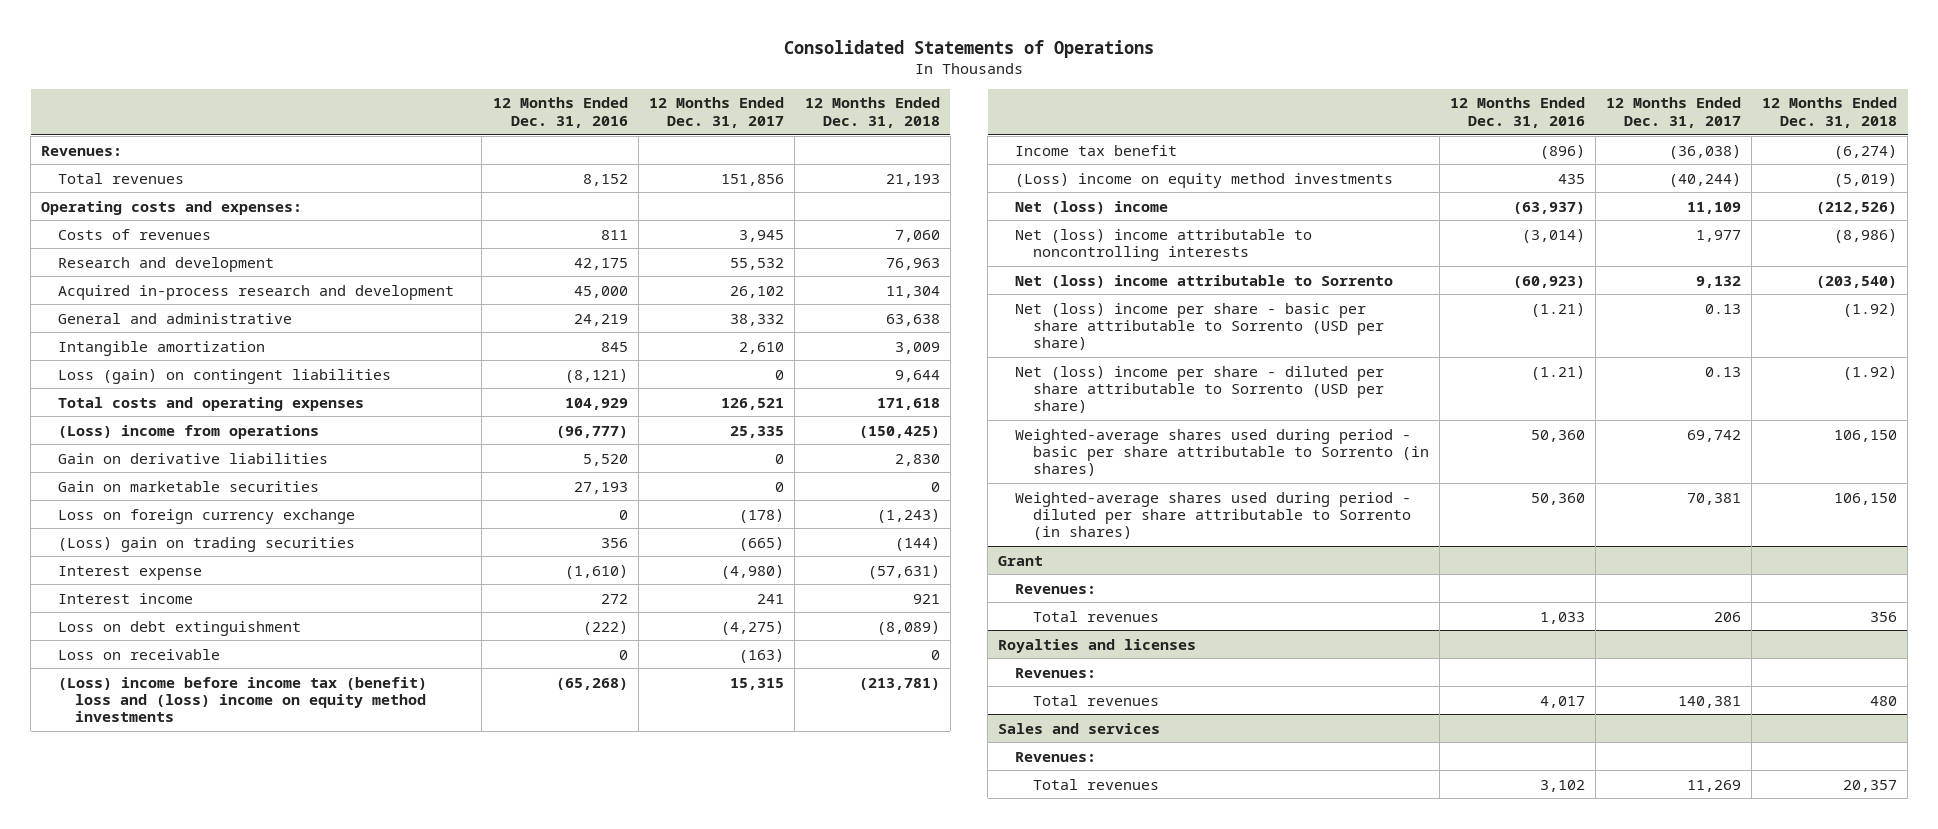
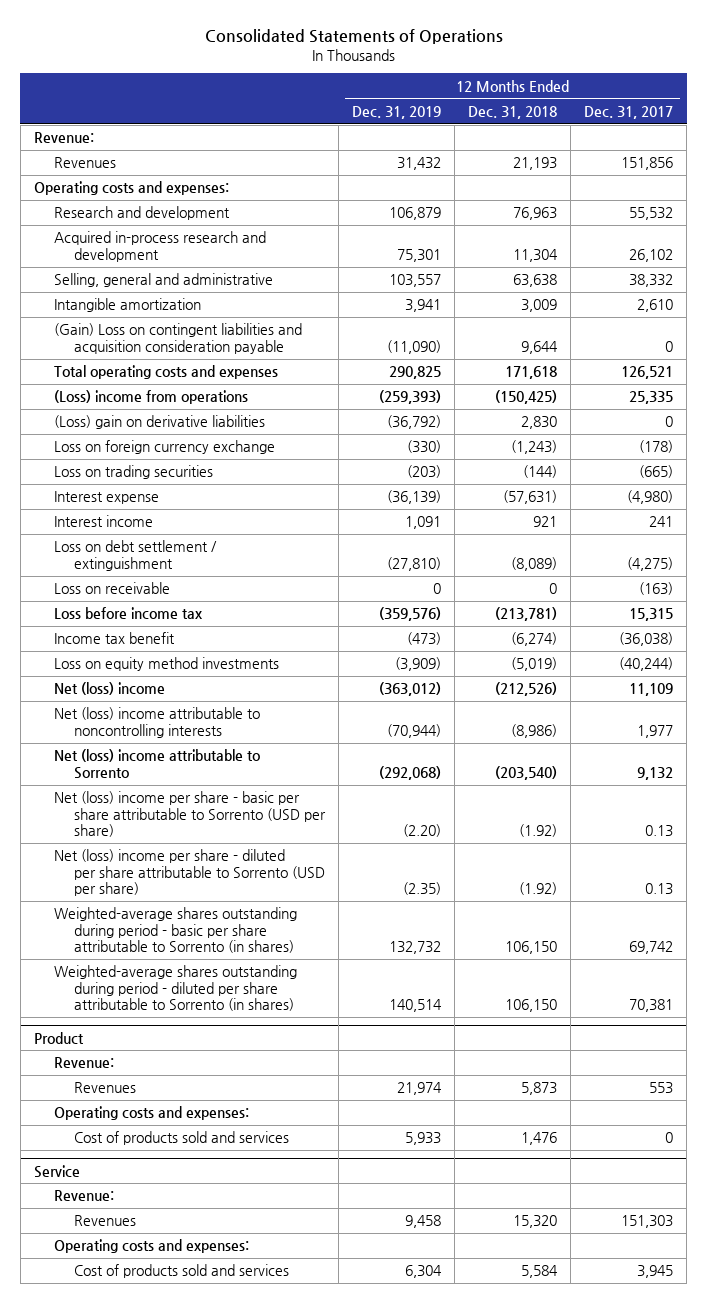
[492,97,628,128] 12 Months Ended Dec. 31, 2016 -> none
none -> [352,105,442,119] Dec. 31, 2019
[41,145,123,156] Revenues: -> [33,132,94,144] Revenue:
[58,172,185,184] Total revenues -> [53,157,116,169] Revenues
[58,228,212,240] Costs of revenues -> none
[58,312,293,324] General and administrative -> [53,273,273,288] Selling, general and administrative
[58,368,392,384] Loss (gain) on contingent liabilities -> [53,323,302,354] (Gain) Loss on contingent liabilities and acquisition consideration payable
[58,396,365,411] Total costs and operating expenses -> [53,365,278,380] Total operating costs and expenses
[58,480,320,492] Gain on marketable securities -> none
[58,452,329,464] Gain on derivative liabilities -> [53,415,265,430] (Loss) gain on derivative liabilities
[58,536,356,552] (Loss) gain on trading securities -> [53,465,213,480] Loss on trading securities
[58,620,302,636] Loss on debt extinguishment -> [53,540,217,571] Loss on debt settlement / extinguishment
[58,676,428,723] (Loss) income before income tax (benefit) loss and (loss) income on equity method investments -> [53,607,203,620] Loss before income tax
[1015,172,1394,188] (Loss) income on equity method investments -> [53,657,279,672] Loss on equity method investments
[998,555,1044,566] Grant -> none
[998,638,1197,653] Royalties and licenses -> none
[998,722,1161,734] Sales and services -> none
[1015,751,1097,762] Revenues: -> none
[1032,778,1159,790] Total revenues -> none
[1015,428,1429,477] Weighted-average shares used during period - basic per share attributable to Sorrento (in shares) -> [53,907,297,954] Weighted-average shares outstanding during period - basic per share attributable to Sorrento (in shares)
[1015,491,1412,541] Weighted-average shares used during period - diluted per share attributable to Sorrento (in shares) -> [53,965,297,1012] Weighted-average shares outstanding during period - diluted per share attributable to Sorrento (in shares)
none -> [33,1031,84,1044] Product
[1015,583,1097,594] Revenues: -> [53,1057,114,1069] Revenue:
[1032,610,1159,622] Total revenues -> [74,1082,137,1094] Revenues
[1713,611,1741,622] 206 -> [649,1082,674,1095] 553
[1869,611,1897,622] 356 -> [521,1082,558,1096] 5,873
none -> [53,1106,249,1121] Operating costs and expenses:
none -> [74,1131,290,1146] Cost of products sold and services
none -> [33,1164,80,1178] Service
[1015,667,1097,678] Revenues: -> [53,1190,114,1202] Revenue:
[1032,694,1159,706] Total revenues -> [74,1215,137,1227] Revenues
[1677,695,1741,708] 140,381 -> [621,1215,674,1229] 151,303
[1869,695,1897,706] 480 -> [513,1215,558,1229] 15,320
none -> [53,1239,249,1254] Operating costs and expenses:
none -> [74,1264,290,1279] Cost of products sold and services

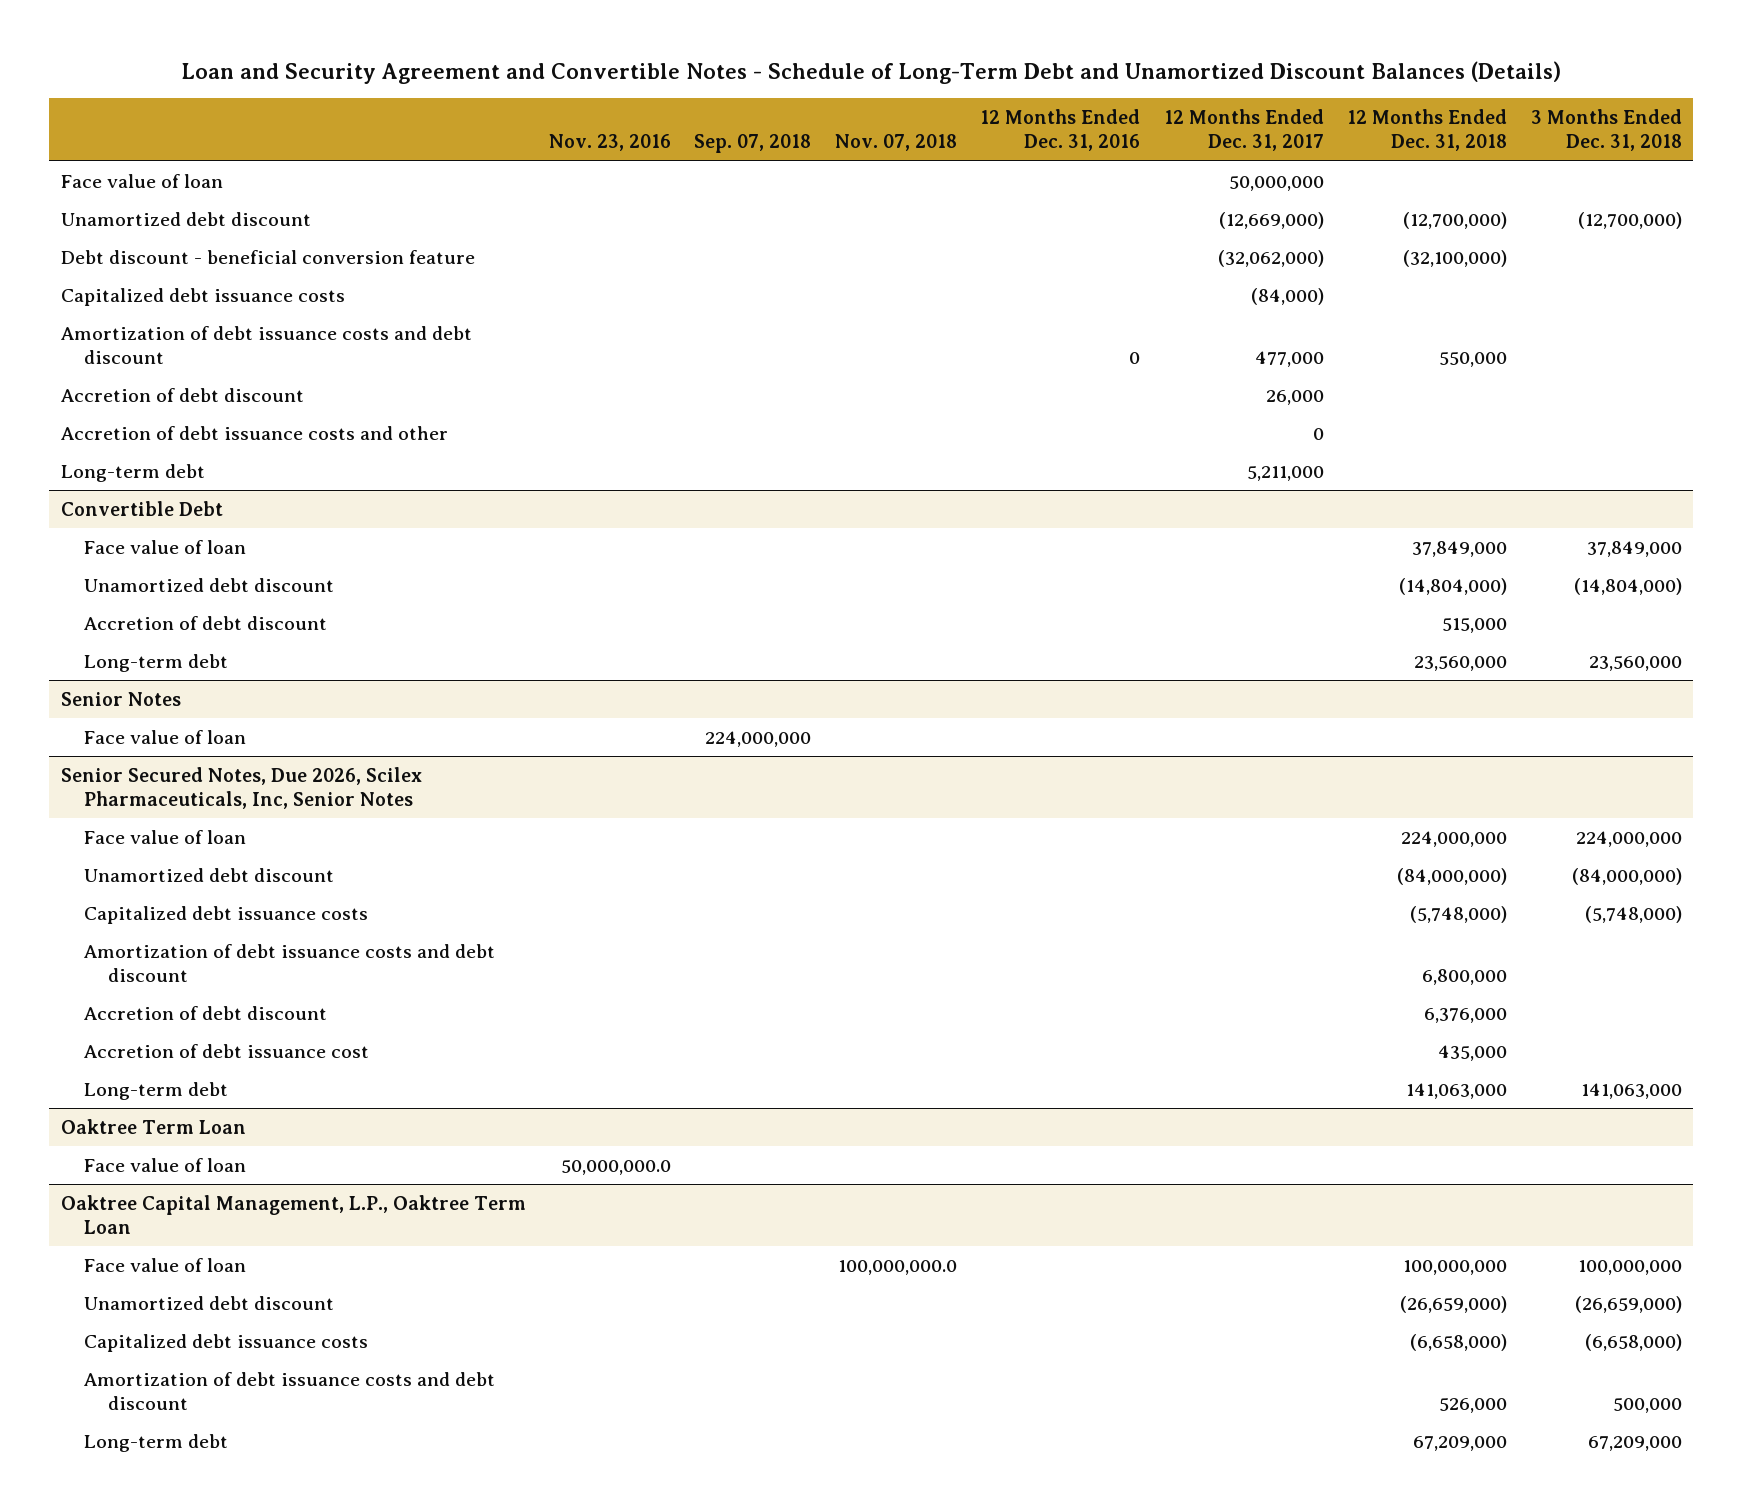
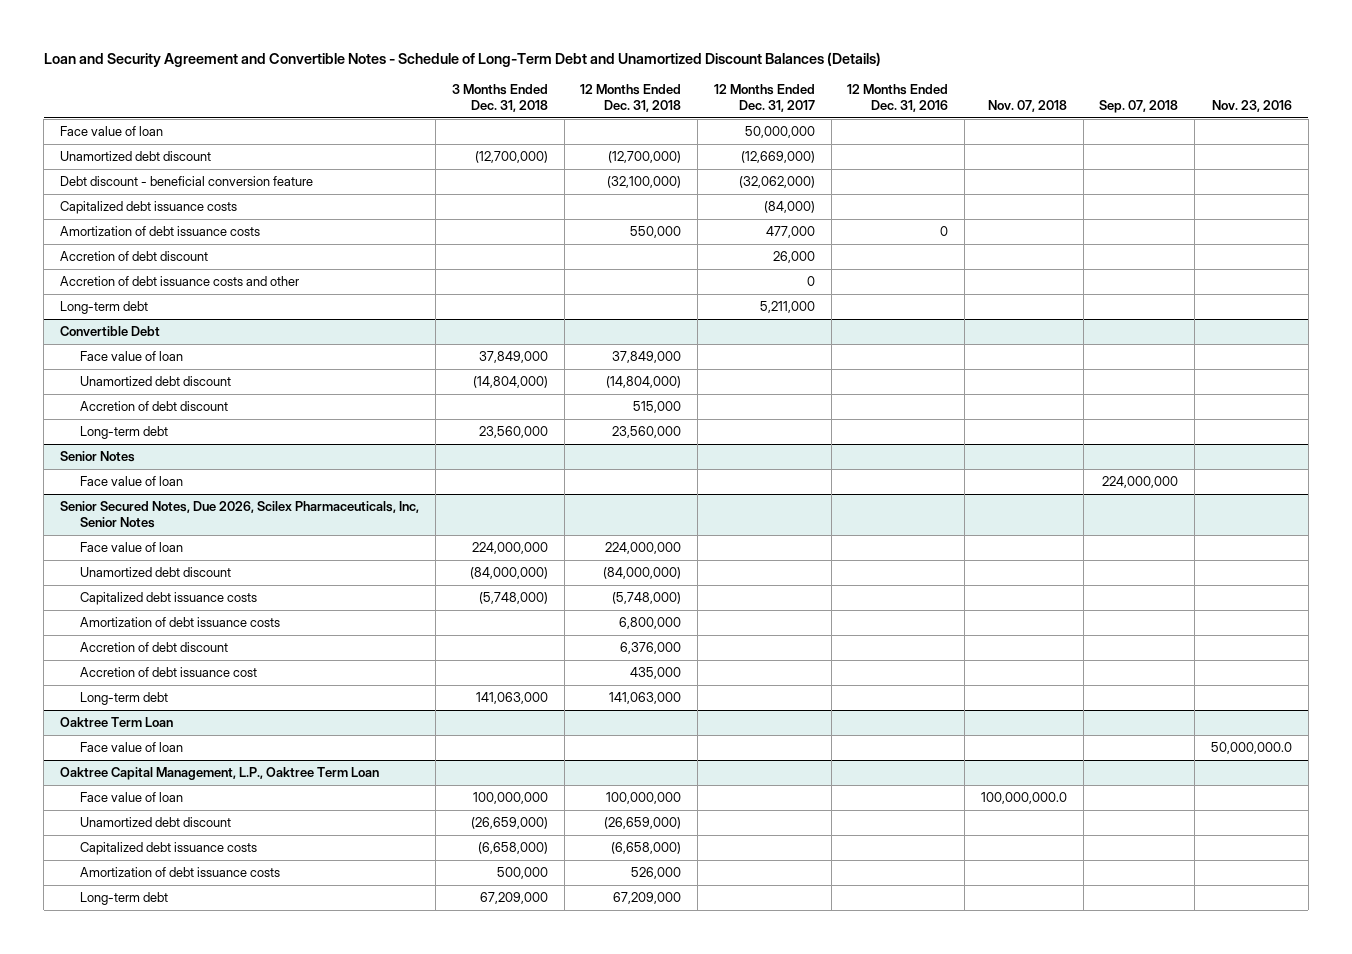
[60,325,472,365] Amortization of debt issuance costs and debt discount -> [60,226,261,237] Amortization of debt issuance costs
[84,943,496,983] Amortization of debt issuance costs and debt discount -> [80,617,281,628] Amortization of debt issuance costs
[84,1371,496,1411] Amortization of debt issuance costs and debt discount -> [80,867,281,878] Amortization of debt issuance costs

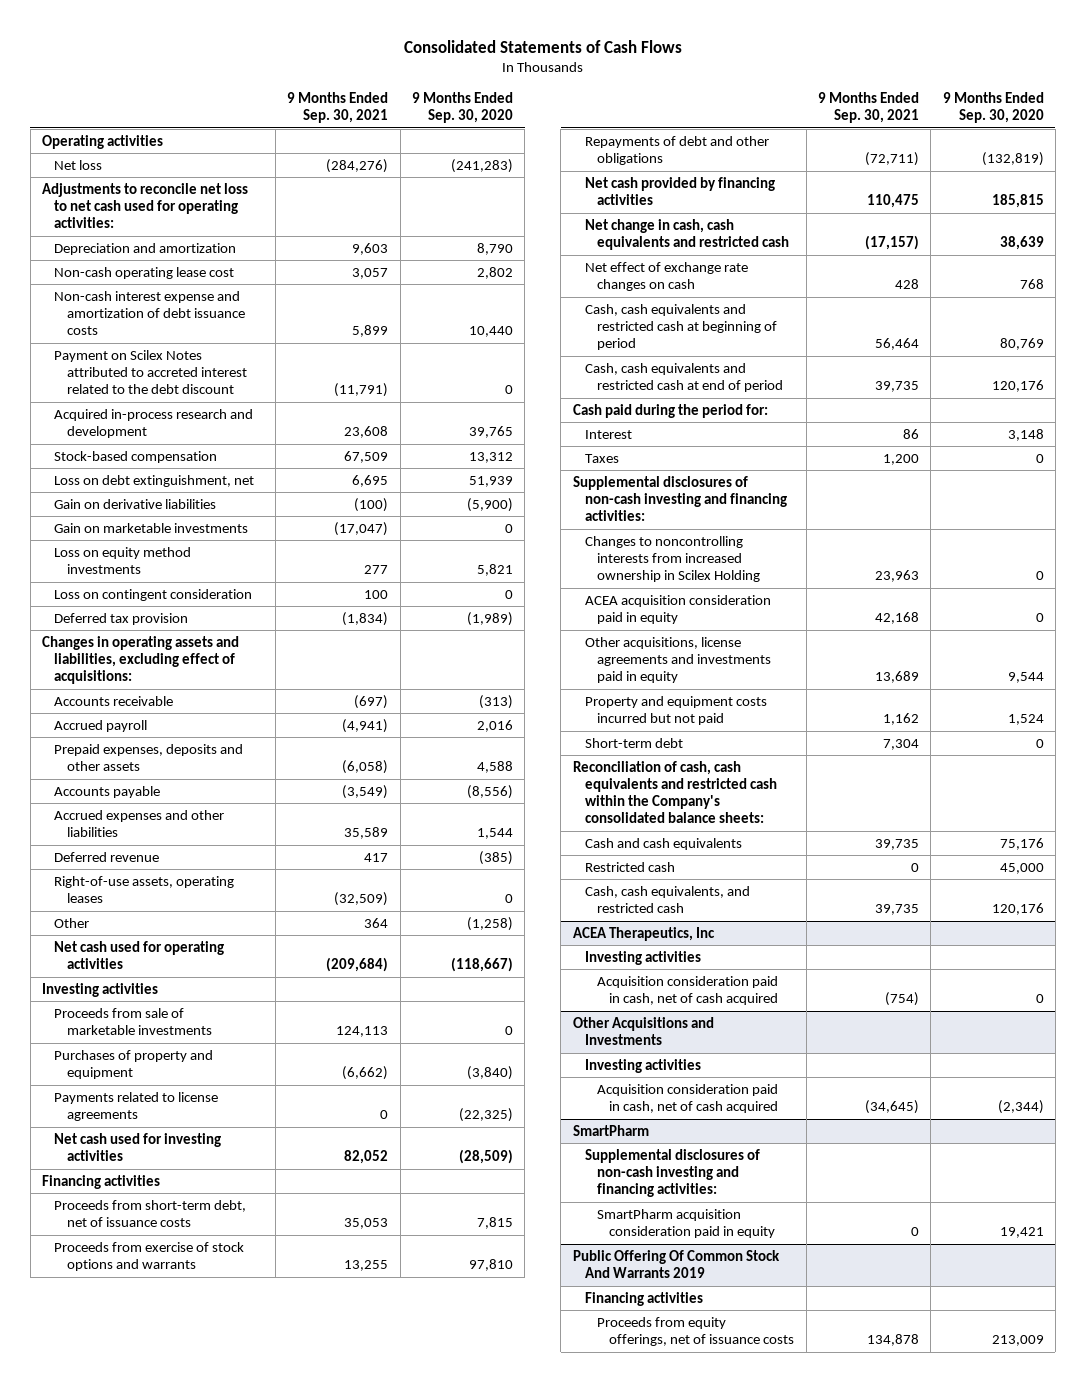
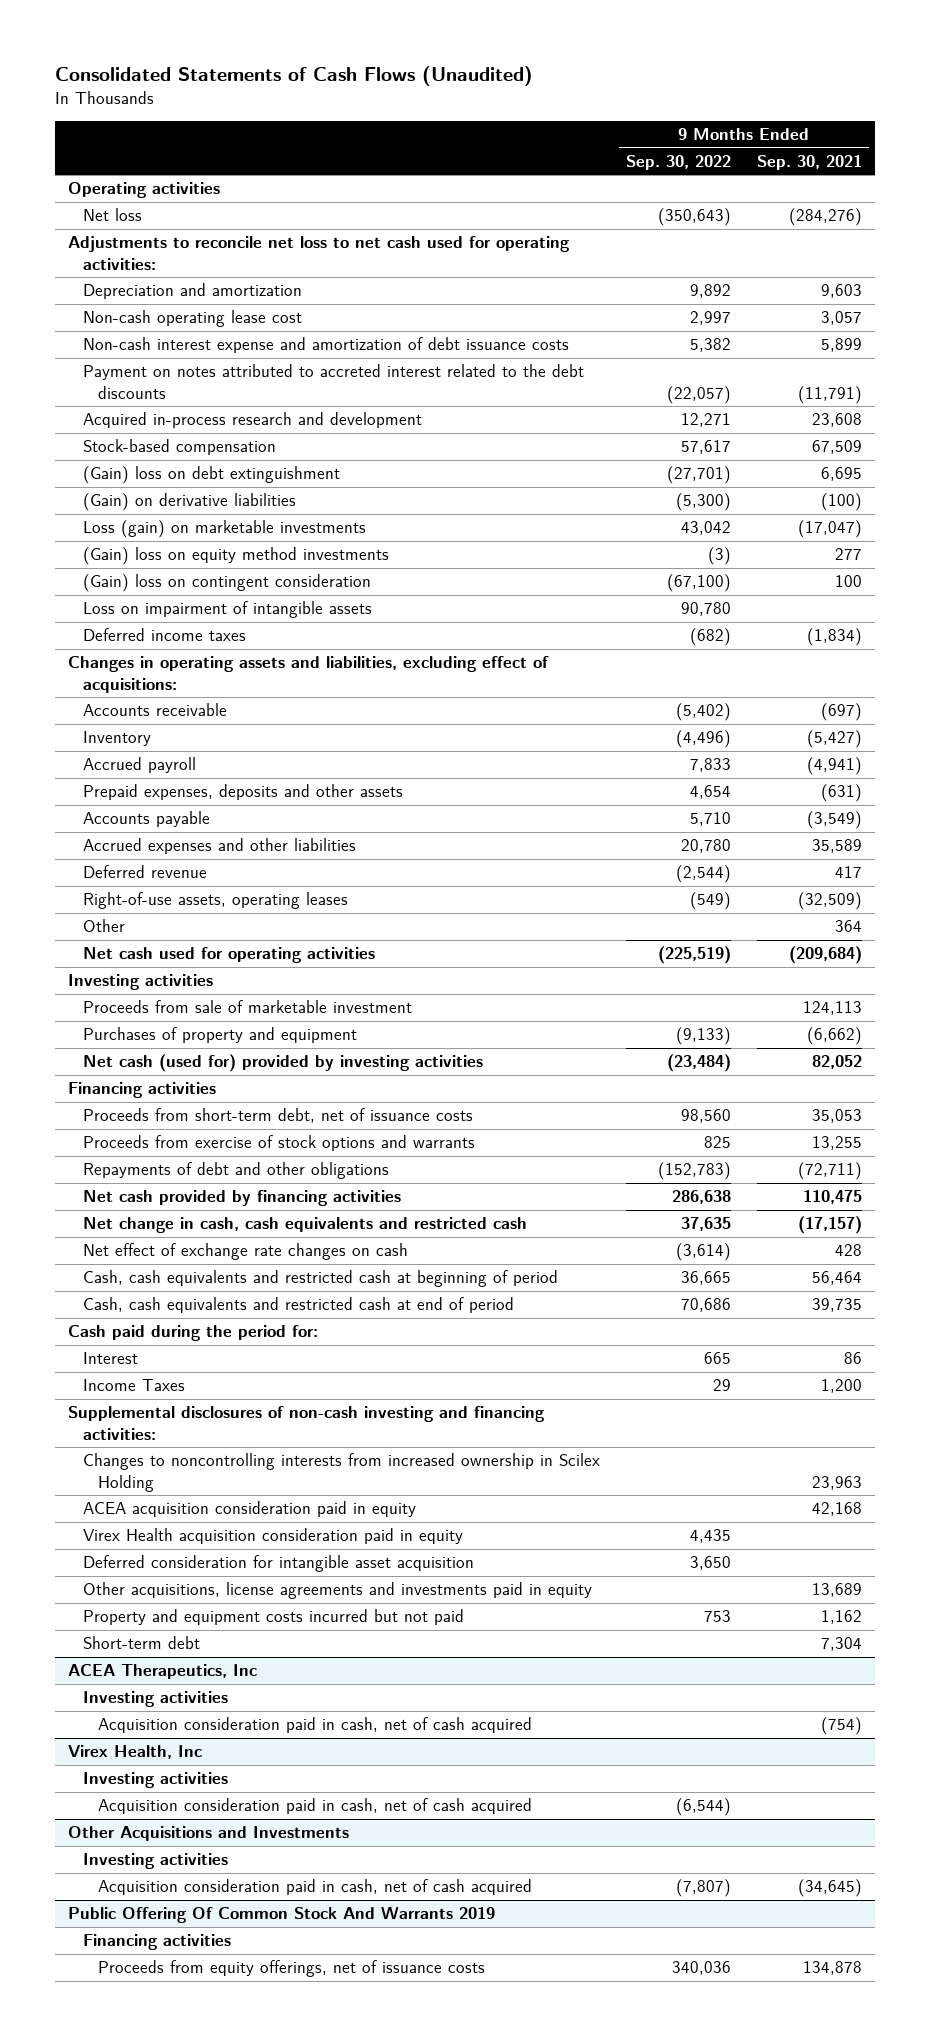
[403,39,682,53] Consolidated Statements of Cash Flows -> [54,65,533,86] Consolidated Statements of Cash Flows (Unaudited)
[412,92,514,124] 9 Months Ended Sep. 30, 2020 -> none
none -> [625,155,731,171] Sep. 30, 2022
[54,349,247,395] Payment on Scilex Notes attributed to accreted interest related to the debt discount -> [82,364,584,399] Payment on notes attributed to accreted interest related to the debt discounts
[54,474,255,487] Loss on debt extinguishment, net -> [82,466,340,485] (Gain) loss on debt extinguishment
[54,498,217,509] Gain on derivative liabilities -> [82,493,296,512] (Gain) on derivative liabilities
[54,522,249,533] Gain on marketable investments -> [82,520,366,539] Loss (gain) on marketable investments
[54,546,192,575] Loss on equity method investments -> [82,547,389,566] (Gain) loss on equity method investments
[54,588,253,601] Loss on contingent consideration -> [82,574,371,593] (Gain) loss on contingent consideration
none -> [82,601,372,619] Loss on impairment of intangible assets
[54,612,189,625] Deferred tax provision -> [82,628,246,642] Deferred income taxes
none -> [82,731,151,747] Inventory
[342,760,389,775] (6,058) -> [821,784,863,803] (631)
[54,1007,212,1036] Proceeds from sale of marketable investments -> [82,1000,412,1014] Proceeds from sale of marketable investment
[54,1091,219,1122] Payments related to license agreements -> none
[54,1132,222,1162] Net cash used for investing activities -> [82,1054,483,1073] Net cash (used for) provided by investing activities
[584,453,619,463] Taxes -> [82,1379,185,1392] Income Taxes
none -> [82,1528,463,1545] Virex Health acquisition consideration paid in equity
none -> [82,1555,474,1573] Deferred consideration for intangible asset acquisition
[572,760,777,824] Reconciliation of cash, cash equivalents and restricted cash within the Company's consolidated balance sheets: -> none
[584,837,742,850] Cash and cash equivalents -> none
[584,861,675,872] Restricted cash -> none
[584,885,750,914] Cash, cash equivalents, and restricted cash -> none
none -> [67,1745,202,1760] Virex Health, Inc
none -> [82,1772,228,1789] Investing activities
none -> [97,1798,532,1815] Acquisition consideration paid in cash, net of cash acquired
[572,1124,649,1136] SmartPharm -> none
[584,1148,760,1198] Supplemental disclosures of non-cash investing and financing activities: -> none
[597,1208,776,1239] SmartPharm acquisition consideration paid in equity -> none

